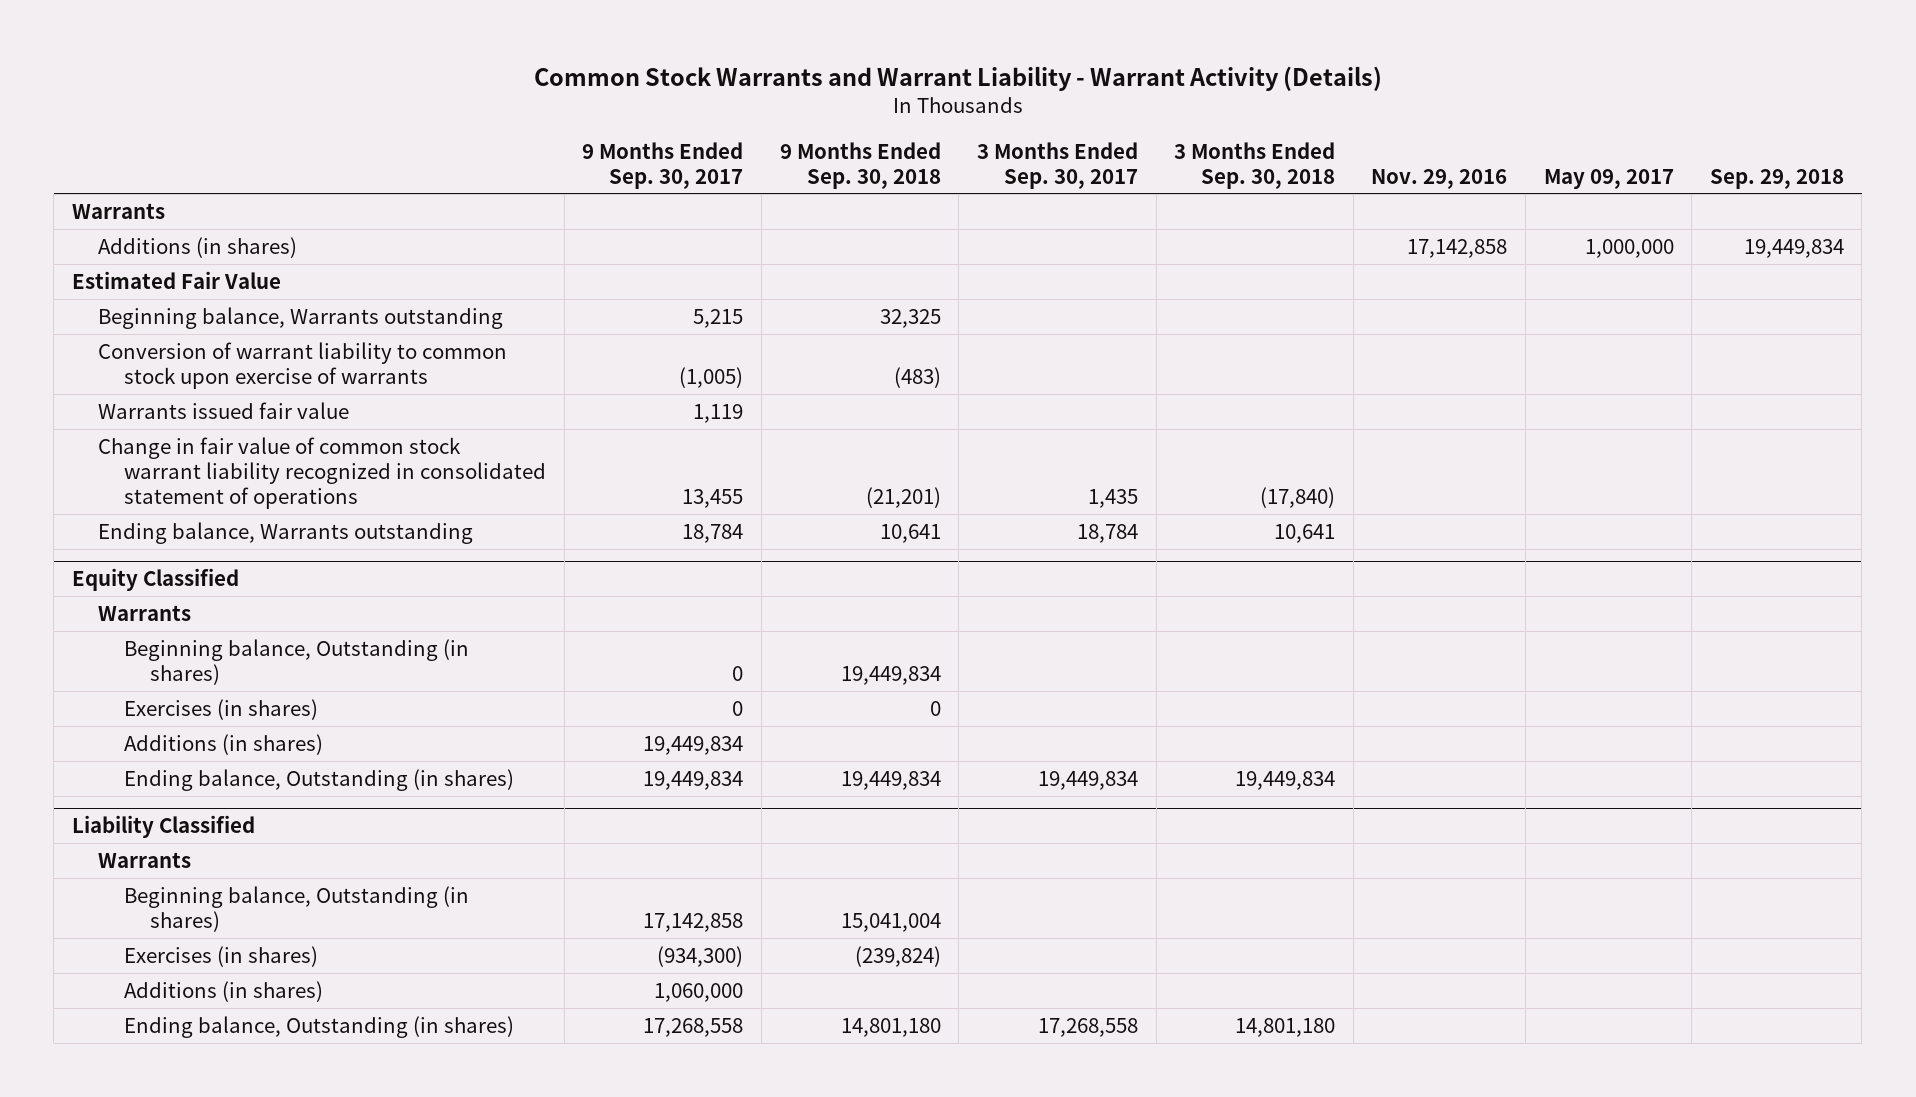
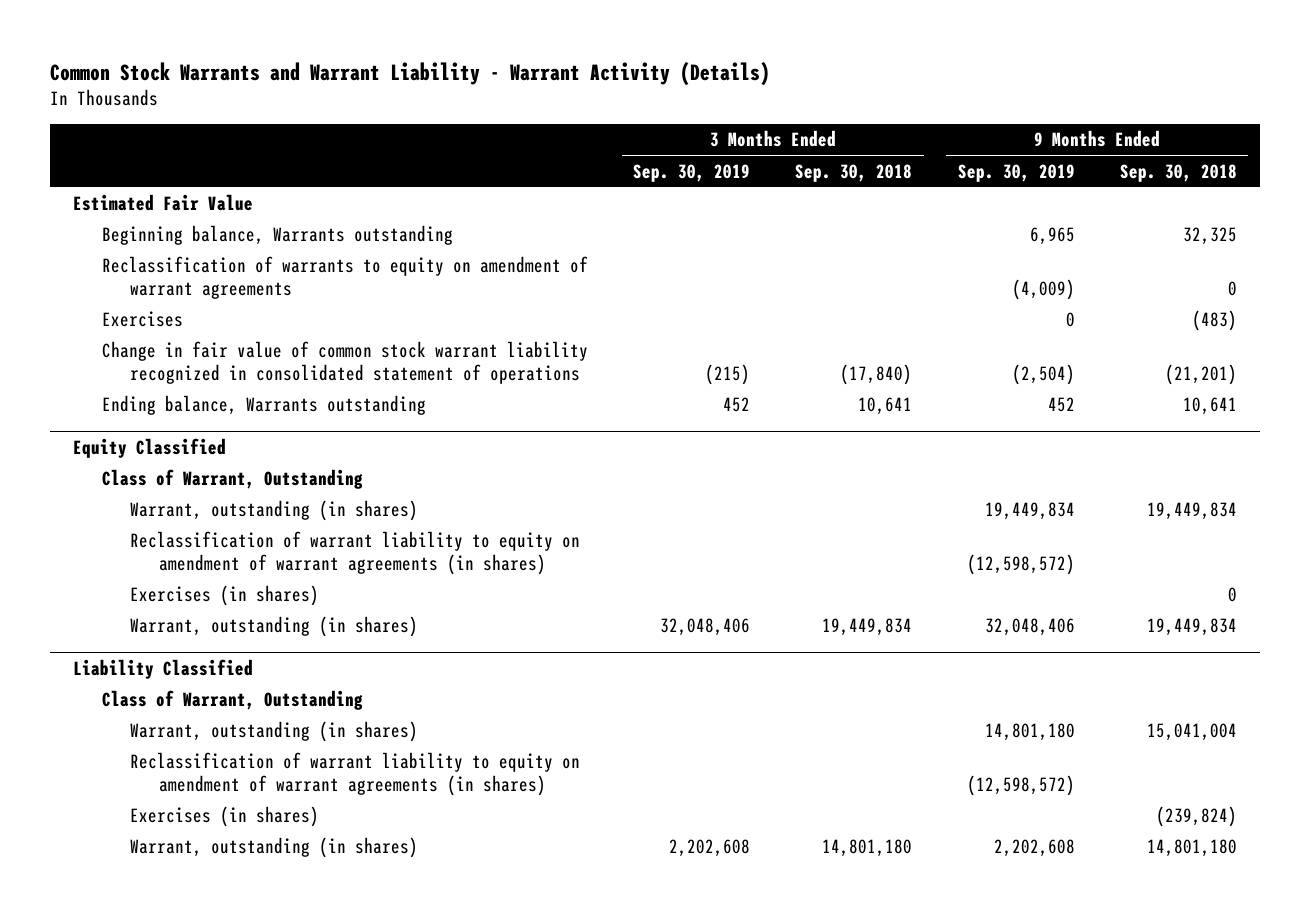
[582,141,744,189] 9 Months Ended Sep. 30, 2017 -> none
[976,141,1138,189] 3 Months Ended Sep. 30, 2017 -> none
[1371,168,1508,189] Nov. 29, 2016 -> none
[1543,168,1674,189] May 09, 2017 -> none
[1709,168,1844,189] Sep. 29, 2018 -> none
none -> [632,163,750,182] Sep. 30, 2019
none -> [957,163,1075,182] Sep. 30, 2019
[71,202,165,219] Warrants -> none
[98,236,298,258] Additions (in shares) -> none
[98,401,350,419] Warrants issued fair value -> none
none -> [101,256,588,299] Reclassification of warrants to equity on amendment of warrant agreements
[98,341,508,389] Conversion of warrant liability to common stock upon exercise of warrants -> [101,311,183,328] Exercises
[98,604,192,621] Warrants -> none
none -> [101,469,363,490] Class of Warrant, Outstanding
[124,638,470,685] Beginning balance, Outstanding (in shares) -> [130,500,419,522] Warrant, outstanding (in shares)
none -> [130,531,581,575] Reclassification of warrant liability to equity on amendment of warrant agreements (in shares)
[124,733,324,755] Additions (in shares) -> none
[124,768,515,791] Ending balance, Outstanding (in shares) -> [130,616,419,638] Warrant, outstanding (in shares)
[98,851,192,868] Warrants -> none
none -> [101,690,363,711] Class of Warrant, Outstanding
[124,885,470,932] Beginning balance, Outstanding (in shares) -> [130,721,419,743] Warrant, outstanding (in shares)
none -> [130,752,581,796] Reclassification of warrant liability to equity on amendment of warrant agreements (in shares)
[124,980,324,1002] Additions (in shares) -> none
[124,1015,515,1038] Ending balance, Outstanding (in shares) -> [130,837,419,859] Warrant, outstanding (in shares)

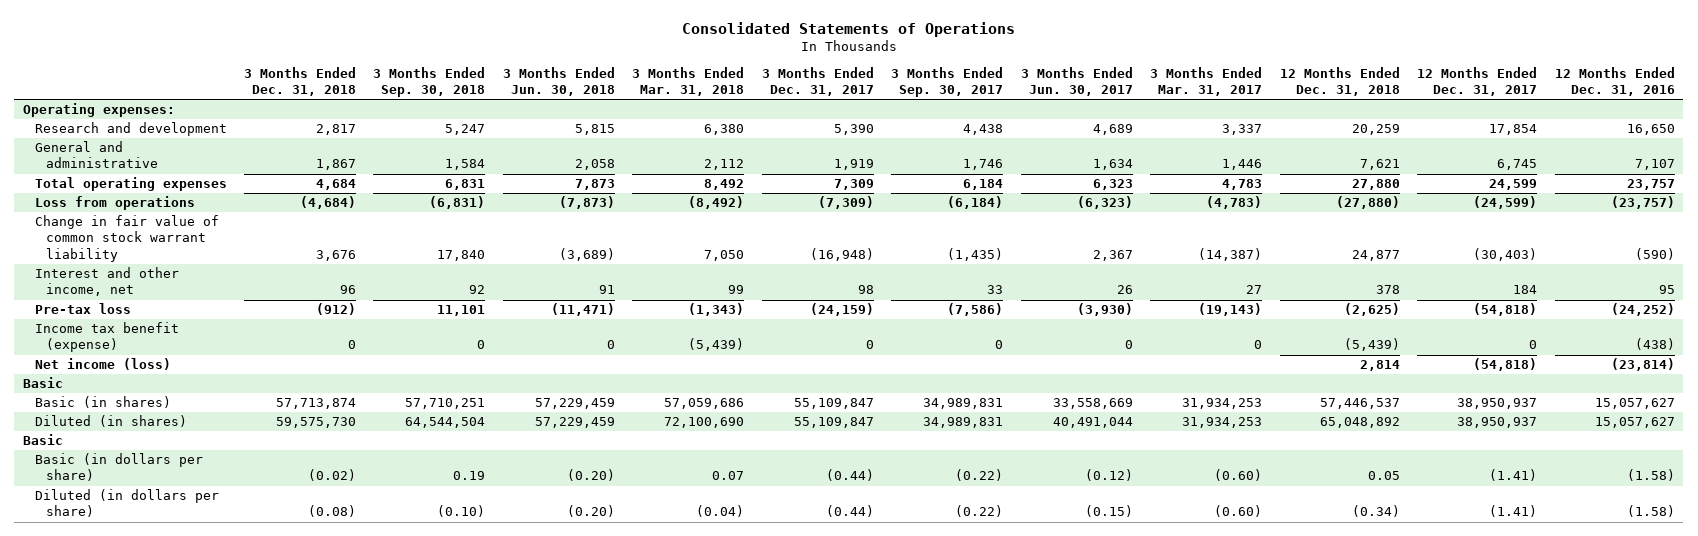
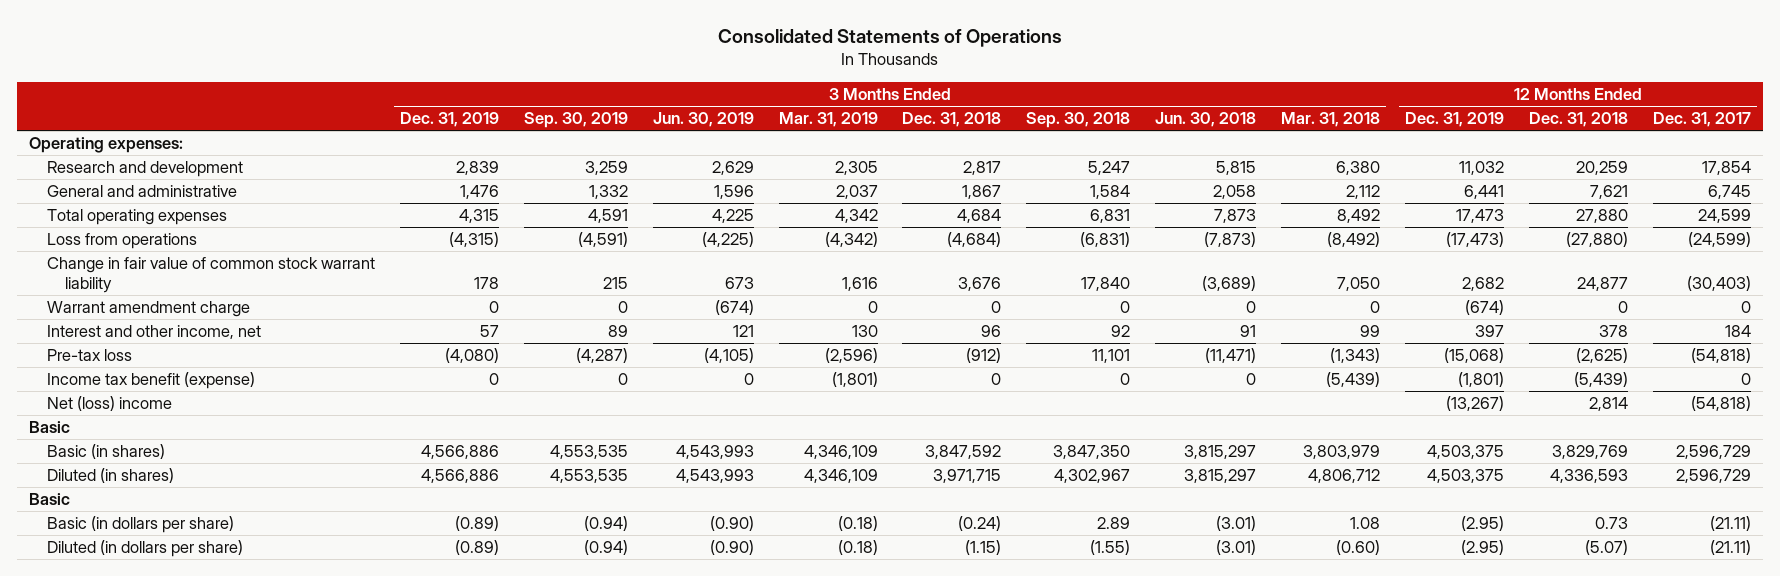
[761,67,874,97] 3 Months Ended Dec. 31, 2017 -> none
[891,67,1004,98] 3 Months Ended Sep. 30, 2017 -> none
[1020,67,1133,97] 3 Months Ended Jun. 30, 2017 -> none
[1150,67,1263,97] 3 Months Ended Mar. 31, 2017 -> none
[1554,67,1675,97] 12 Months Ended Dec. 31, 2016 -> none
none -> [399,112,499,128] Dec. 31, 2019
none -> [523,112,628,129] Sep. 30, 2019
none -> [652,112,754,128] Jun. 30, 2019
none -> [778,112,878,128] Mar. 31, 2019
none -> [1405,112,1505,128] Dec. 31, 2019
none -> [46,301,250,318] Warrant amendment charge
[34,358,171,371] Net income (loss) -> [46,396,172,412] Net (loss) income
[276,398,357,410] 57,713,874 -> [925,445,1002,460] 3,847,592
[405,398,486,410] 57,710,251 -> [1053,445,1131,460] 3,847,350
[534,398,615,410] 57,229,459 -> [1184,445,1257,460] 3,815,297
[664,398,745,410] 57,059,686 -> [1303,445,1381,460] 3,803,979
[1319,398,1400,410] 57,446,537 -> [1552,445,1629,460] 3,829,769
[1457,398,1538,410] 38,950,937 -> [1675,445,1751,460] 2,596,729
[276,417,357,429] 59,575,730 -> [933,469,1002,484] 3,971,715
[405,417,486,429] 64,544,504 -> [1054,469,1131,484] 4,302,967
[534,417,615,429] 57,229,459 -> [1184,469,1257,484] 3,815,297
[664,417,745,429] 72,100,690 -> [1308,469,1381,484] 4,806,712
[1319,417,1400,429] 65,048,892 -> [1550,469,1629,484] 4,336,593
[1457,417,1538,429] 38,950,937 -> [1675,469,1751,484] 2,596,729
[308,469,357,482] (0.02) -> [958,516,1002,532] (0.24)
[453,471,486,481] 0.19 -> [1097,517,1131,530] 2.89
[566,469,615,482] (0.20) -> [1216,516,1257,532] (3.01)
[712,471,745,481] 0.07 -> [1350,517,1381,530] 1.08
[1367,471,1400,481] 0.05 -> [1595,517,1629,530] 0.73
[1489,469,1538,482] (1.41) -> [1709,516,1751,532] (21.11)
[308,505,357,518] (0.08) -> [965,540,1002,556] (1.15)
[437,505,486,518] (0.10) -> [1090,540,1131,556] (1.55)
[566,505,615,518] (0.20) -> [1216,540,1257,556] (3.01)
[696,505,745,518] (0.04) -> [1336,540,1381,556] (0.60)
[1351,505,1400,518] (0.34) -> [1585,540,1629,556] (5.07)
[1489,505,1538,518] (1.41) -> [1709,540,1751,556] (21.11)

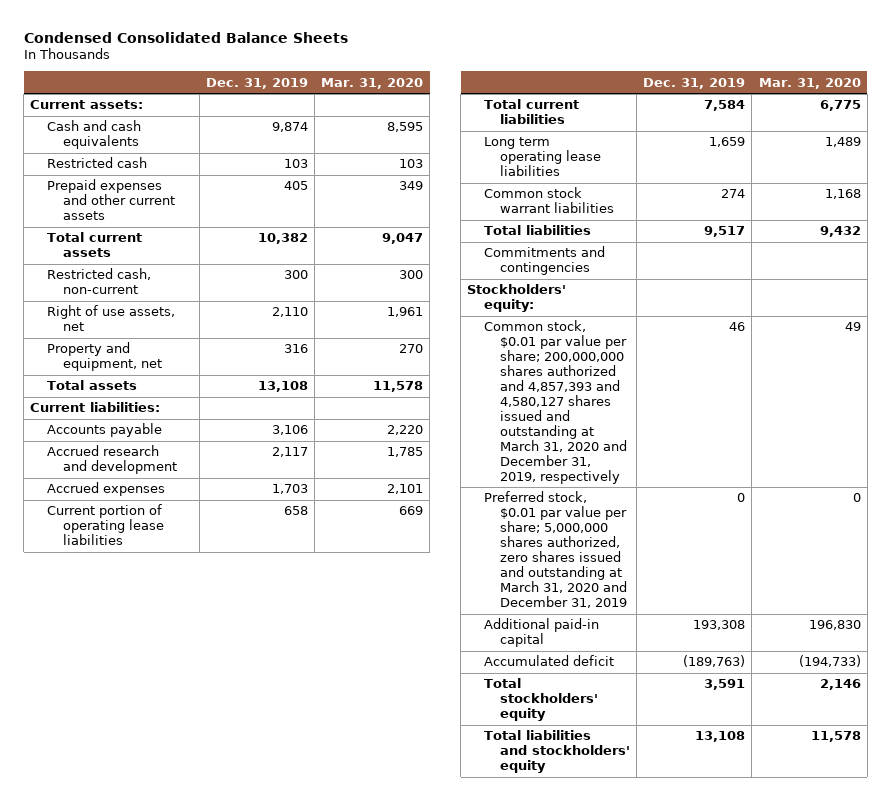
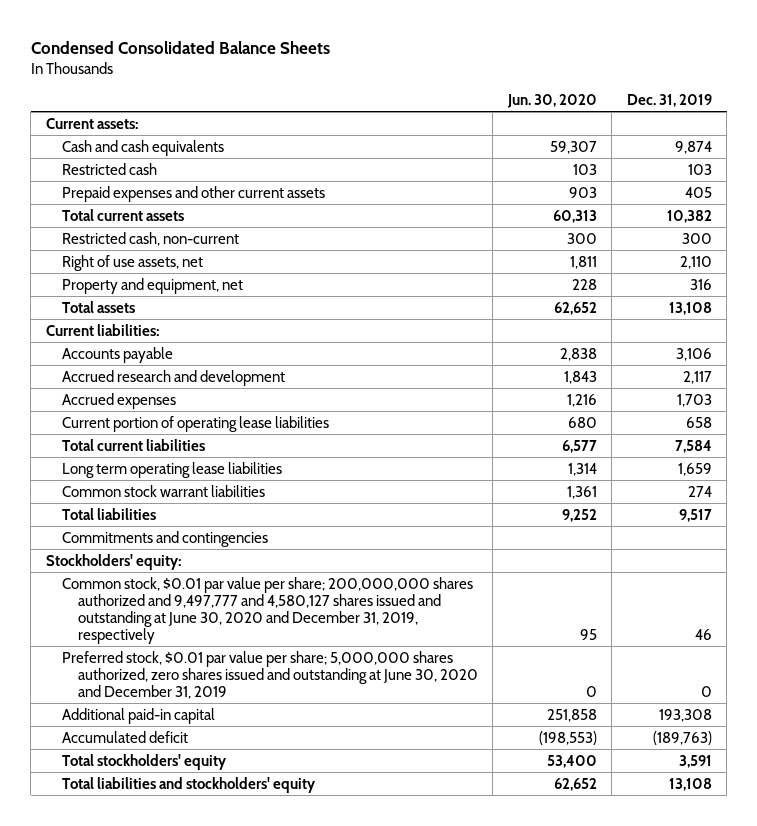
[321,77,424,89] Mar. 31, 2020 -> none
none -> [506,94,597,109] Jun. 30, 2020
[483,320,628,484] Common stock, $0.01 par value per share; 200,000,000 shares authorized and 4,857,393 and 4,580,127 shares issued and outstanding at March 31, 2020 and December 31, 2019, respectively -> [61,576,473,645] Common stock, $0.01 par value per share; 200,000,000 shares authorized and 9,497,777 and 4,580,127 shares issued and outstanding at June 30, 2020 and December 31, 2019, respectively
[483,491,628,609] Preferred stock, $0.01 par value per share; 5,000,000 shares authorized, zero shares issued and outstanding at March 31, 2020 and December 31, 2019 -> [61,650,479,699] Preferred stock, $0.01 par value per share; 5,000,000 shares authorized, zero shares issued and outstanding at June 30, 2020 and December 31, 2019

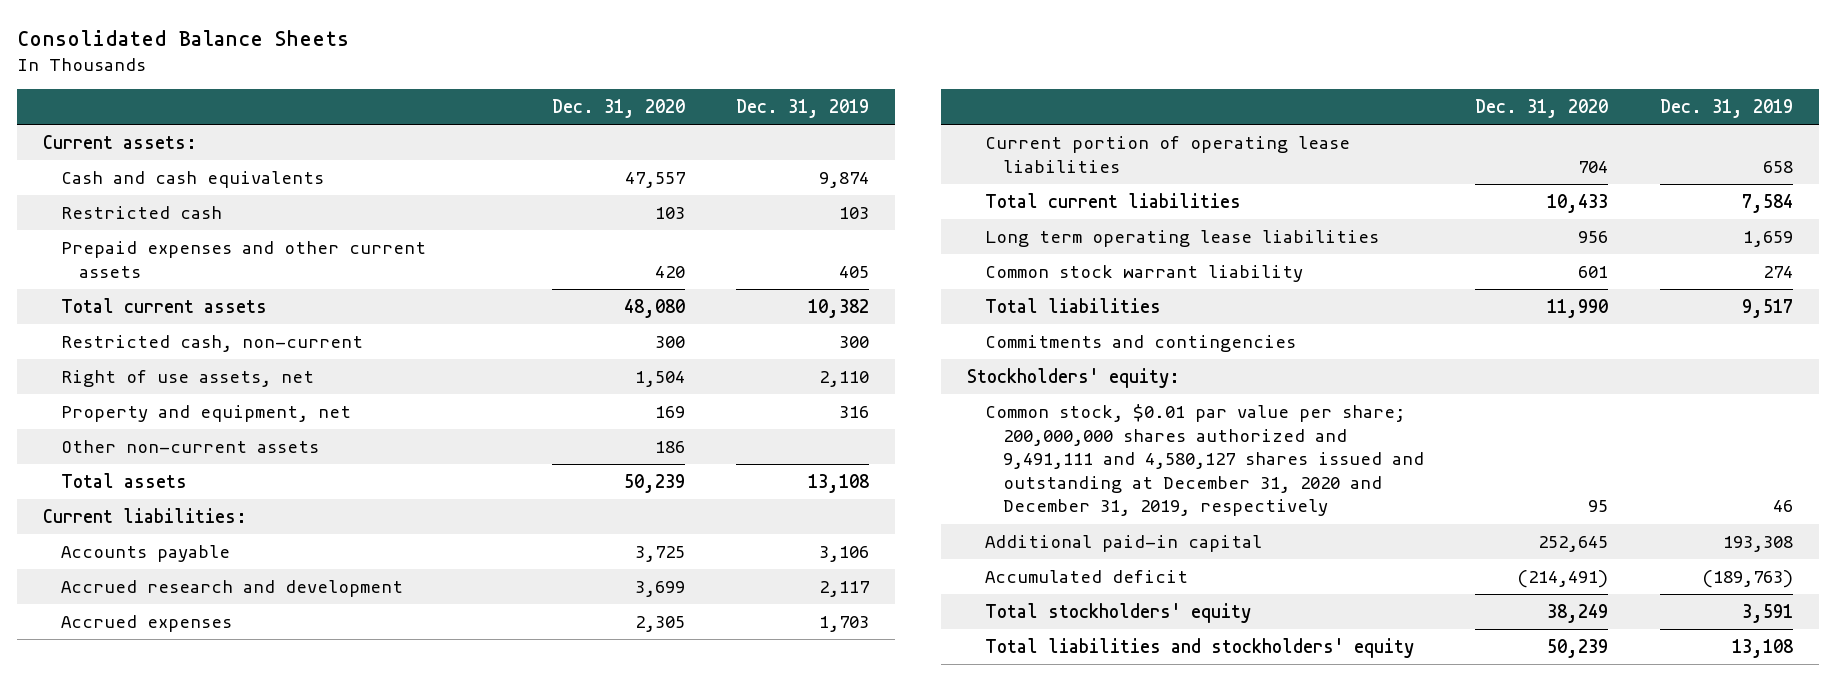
[30,40,330,54] Condensed Consolidated Balance Sheets -> [17,29,350,46] Consolidated Balance Sheets
[506,94,597,109] Jun. 30, 2020 -> none
none -> [551,99,685,119] Dec. 31, 2020
none -> [61,440,320,454] Other non-current assets
[61,484,265,497] Common stock warrant liabilities -> [984,265,1303,283] Common stock warrant liability
[61,650,479,699] Preferred stock, $0.01 par value per share; 5,000,000 shares authorized, zero shares issued and outstanding at June 30, 2020 and December 31, 2019 -> none
[61,576,473,645] Common stock, $0.01 par value per share; 200,000,000 shares authorized and 9,497,777 and 4,580,127 shares issued and outstanding at June 30, 2020 and December 31, 2019, respectively -> [984,404,1424,517] Common stock, $0.01 par value per share; 200,000,000 shares authorized and 9,491,111 and 4,580,127 shares issued and outstanding at December 31, 2020 and December 31, 2019, respectively

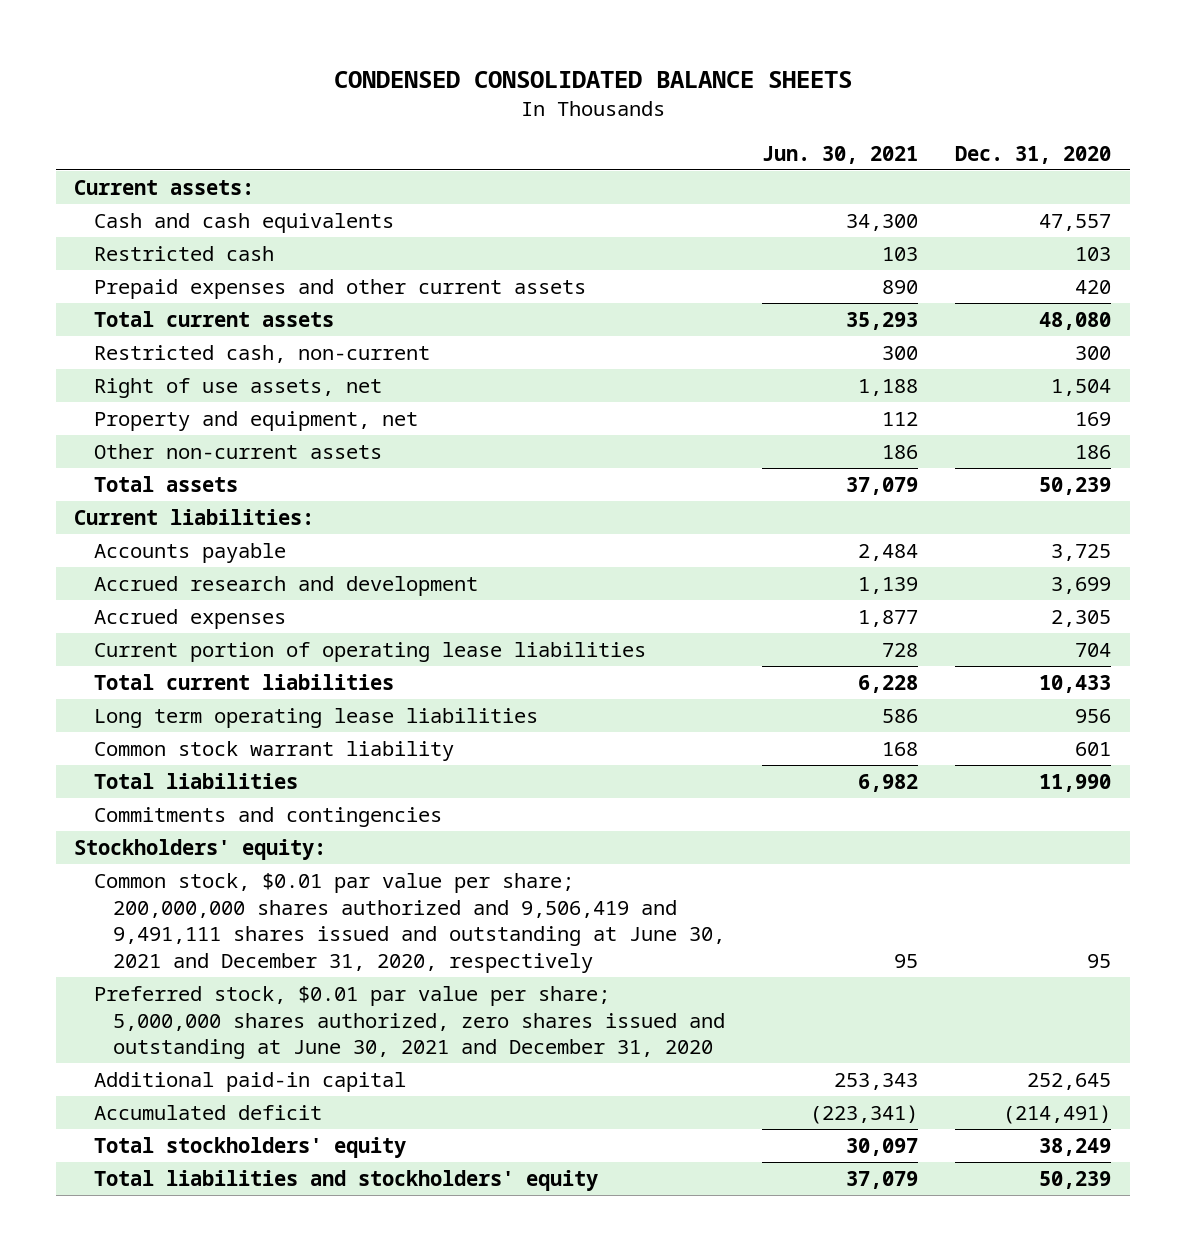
[17,29,350,46] Consolidated Balance Sheets -> [333,70,852,88] CONDENSED CONSOLIDATED BALANCE SHEETS
[736,99,870,119] Dec. 31, 2019 -> none
none -> [762,145,919,164] Jun. 30, 2021
[984,404,1424,517] Common stock, $0.01 par value per share; 200,000,000 shares authorized and 9,491,111 and 4,580,127 shares issued and outstanding at December 31, 2020 and December 31, 2019, respectively -> [93,872,726,973] Common stock, $0.01 par value per share; 200,000,000 shares authorized and 9,506,419 and 9,491,111 shares issued and outstanding at June 30, 2021 and December 31, 2020, respectively
none -> [93,985,726,1060] Preferred stock, $0.01 par value per share; 5,000,000 shares authorized, zero shares issued and outstanding at June 30, 2021 and December 31, 2020

